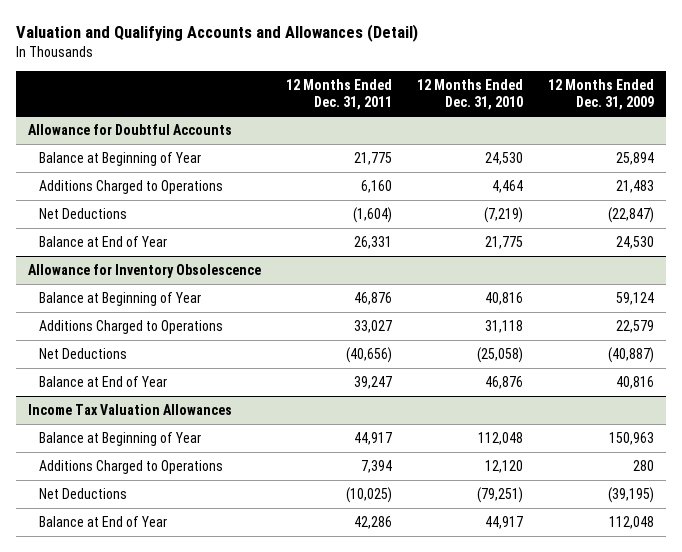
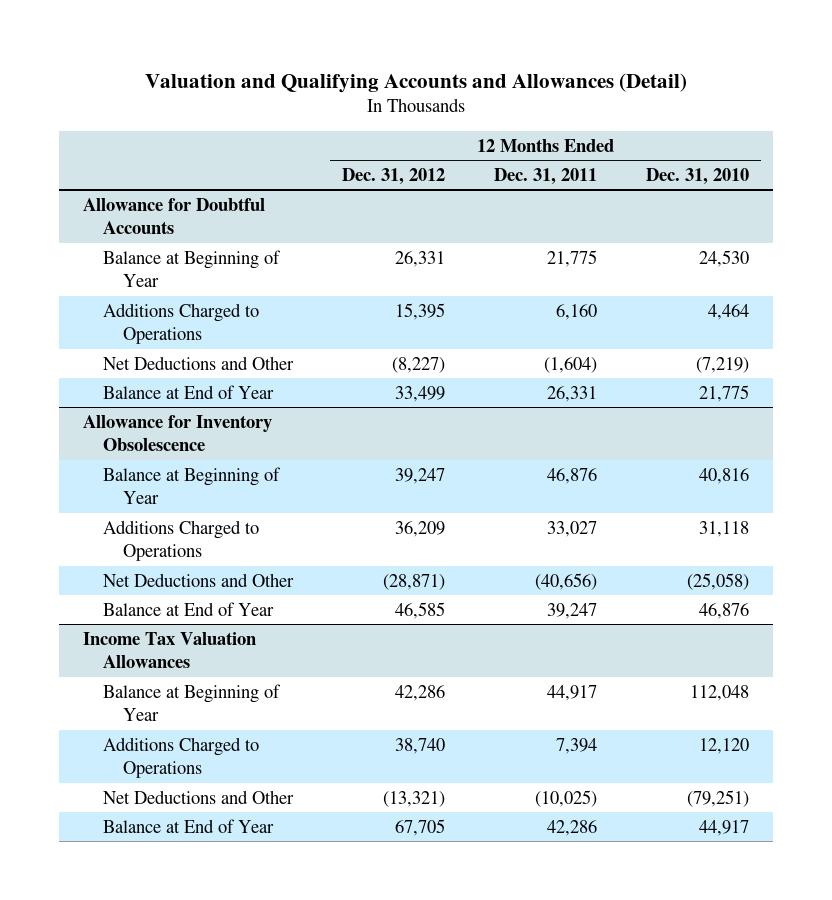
[547,78,654,110] 12 Months Ended Dec. 31, 2009 -> none
none -> [342,167,446,185] Dec. 31, 2012
[38,207,127,219] Net Deductions -> [103,355,295,370] Net Deductions and Other
[38,347,127,359] Net Deductions -> [103,572,295,587] Net Deductions and Other
[38,487,127,499] Net Deductions -> [103,789,295,804] Net Deductions and Other

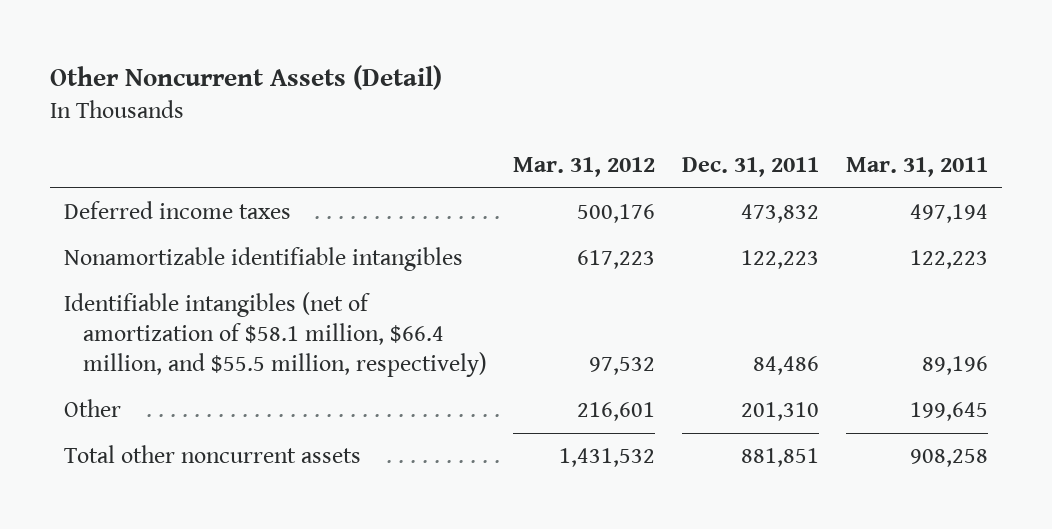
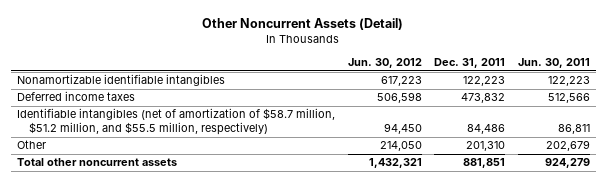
[513,156,656,177] Mar. 31, 2012 -> none
[846,156,989,177] Mar. 31, 2011 -> none
none -> [347,58,422,69] Jun. 30, 2012
none -> [517,58,590,69] Jun. 30, 2011
[63,201,291,220] Deferred income taxes -> [17,91,136,102] Deferred income taxes
[63,292,487,378] Identifiable intangibles (net of amortization of $58.1 million, $66.4 million, and $55.5 million, respectively) -> [17,108,336,136] Identifiable intangibles (net of amortization of $58.7 million, $51.2 million, and $55.5 million, respectively)

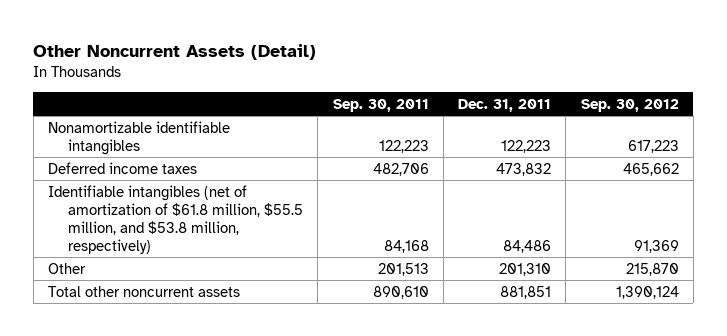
[347,58,422,69] Jun. 30, 2012 -> none
[517,58,590,69] Jun. 30, 2011 -> none
none -> [332,98,429,112] Sep. 30, 2011
none -> [580,98,679,112] Sep. 30, 2012
[17,108,336,136] Identifiable intangibles (net of amortization of $58.7 million, $51.2 million, and $55.5 million, respectively) -> [48,184,304,254] Identifiable intangibles (net of amortization of $61.8 million, $55.5 million, and $53.8 million, respectively)

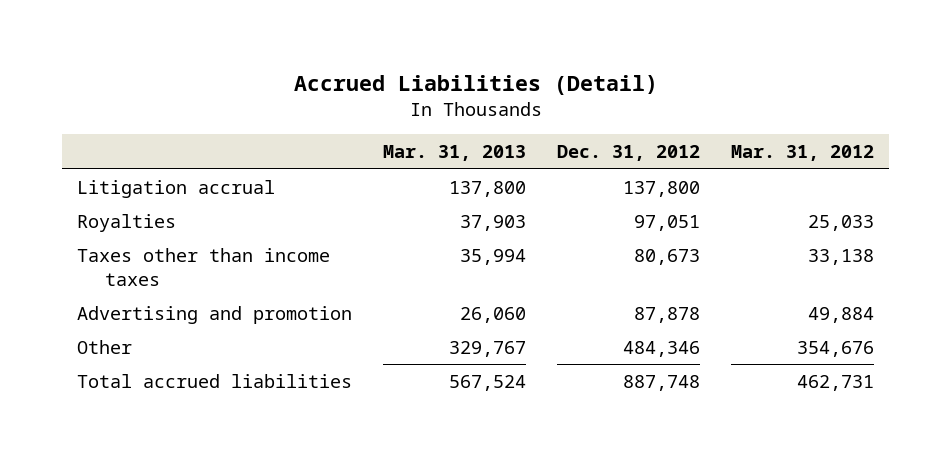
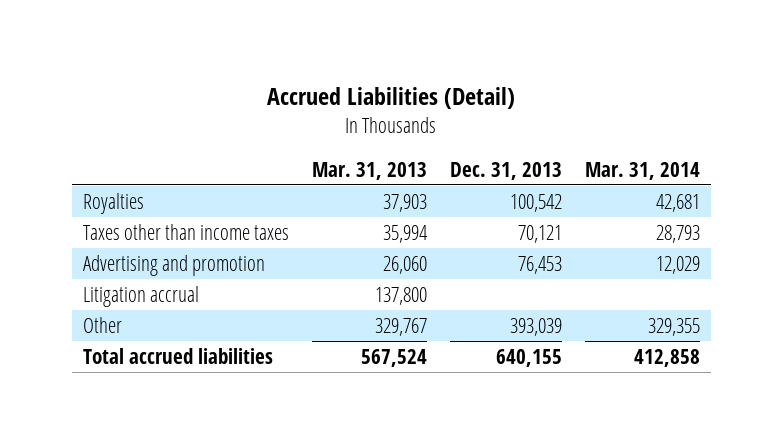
[556,145,700,162] Dec. 31, 2012 -> none
[730,145,874,162] Mar. 31, 2012 -> none
none -> [449,161,562,180] Dec. 31, 2013
none -> [584,161,700,180] Mar. 31, 2014
[77,179,276,198] Litigation accrual -> [83,285,200,307] Litigation accrual

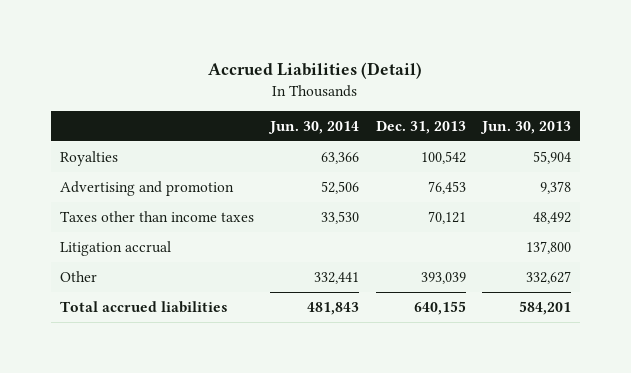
[312,161,428,180] Mar. 31, 2013 -> none
[584,161,700,180] Mar. 31, 2014 -> none
none -> [268,120,360,134] Jun. 30, 2014
none -> [480,120,572,134] Jun. 30, 2013
[83,223,290,240] Taxes other than income taxes -> [59,210,254,222] Taxes other than income taxes

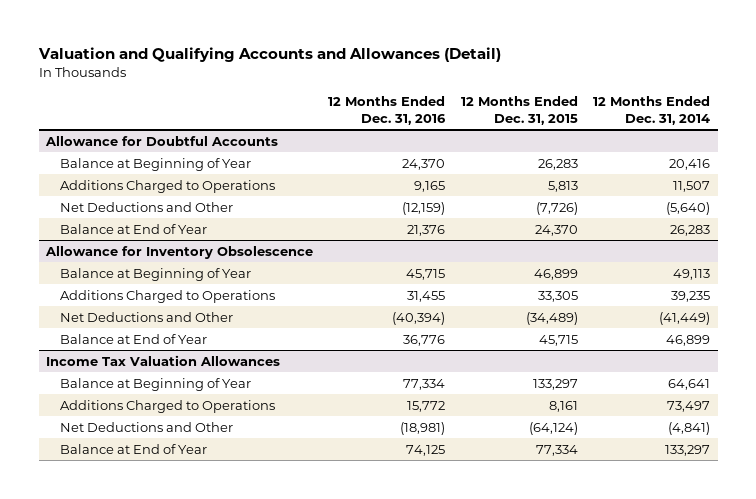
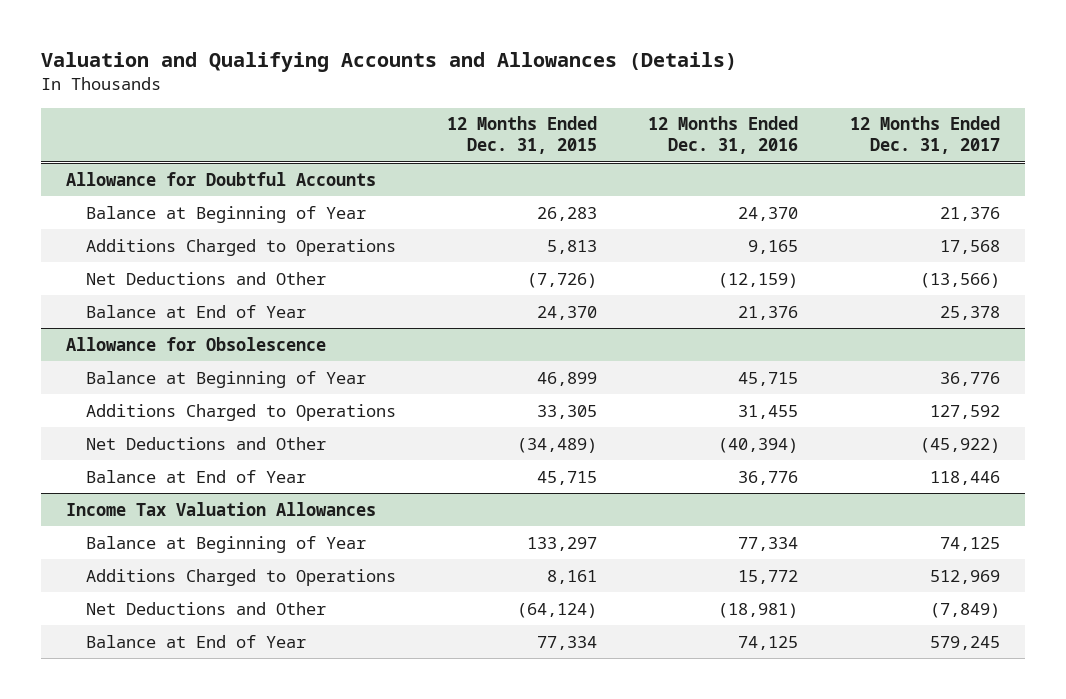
[37,47,501,63] Valuation and Qualifying Accounts and Allowances (Detail) -> [40,52,737,73] Valuation and Qualifying Accounts and Allowances (Details)
[593,96,711,125] 12 Months Ended Dec. 31, 2014 -> none
none -> [849,116,1000,155] 12 Months Ended Dec. 31, 2017
[45,245,314,259] Allowance for Inventory Obsolescence -> [66,336,327,351] Allowance for Obsolescence

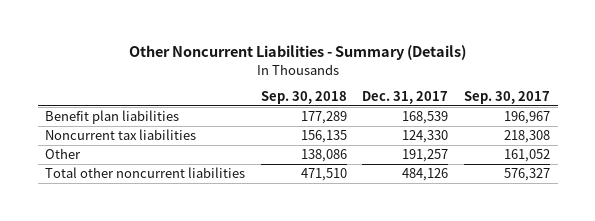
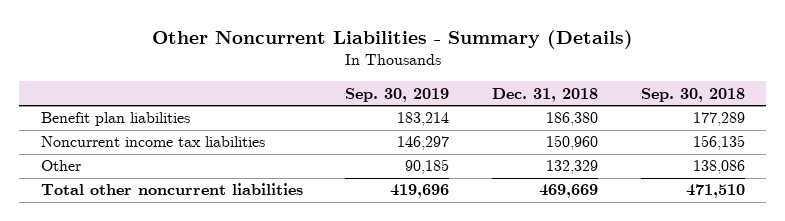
[362,91,449,105] Dec. 31, 2017 -> none
[463,91,550,105] Sep. 30, 2017 -> none
none -> [345,87,450,102] Sep. 30, 2019
none -> [491,87,598,102] Dec. 31, 2018
[45,128,197,140] Noncurrent tax liabilities -> [40,136,265,148] Noncurrent income tax liabilities

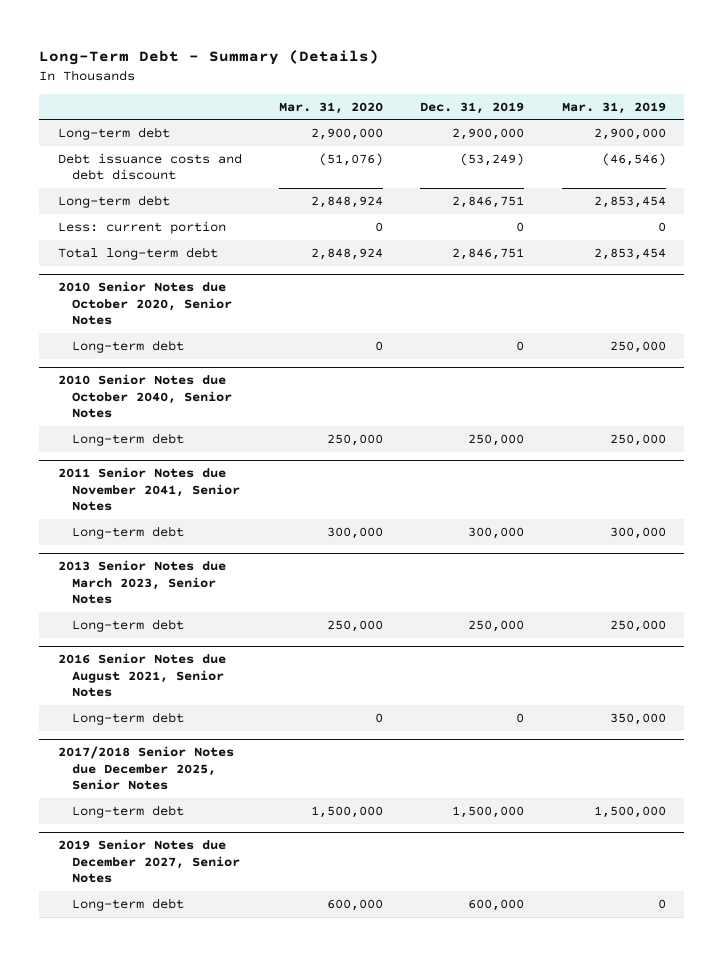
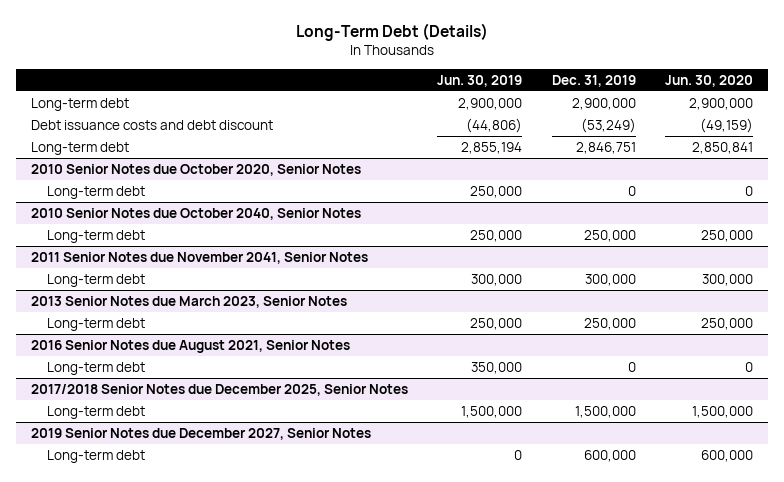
[38,49,379,65] Long-Term Debt - Summary (Details) -> [295,22,488,41] Long-Term Debt (Details)
[278,101,383,114] Mar. 31, 2020 -> none
[561,101,666,114] Mar. 31, 2019 -> none
none -> [437,74,523,87] Jun. 30, 2019
none -> [665,74,754,87] Jun. 30, 2020
[57,220,226,234] Less: current portion -> none
[57,246,218,260] Total long-term debt -> none

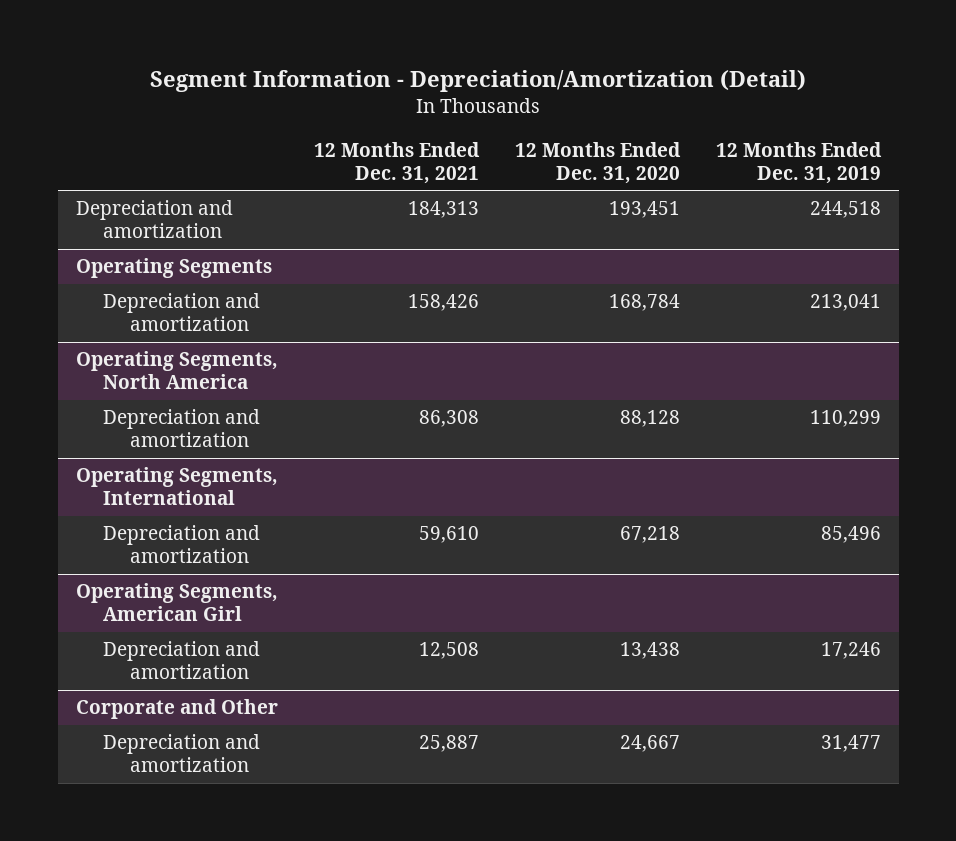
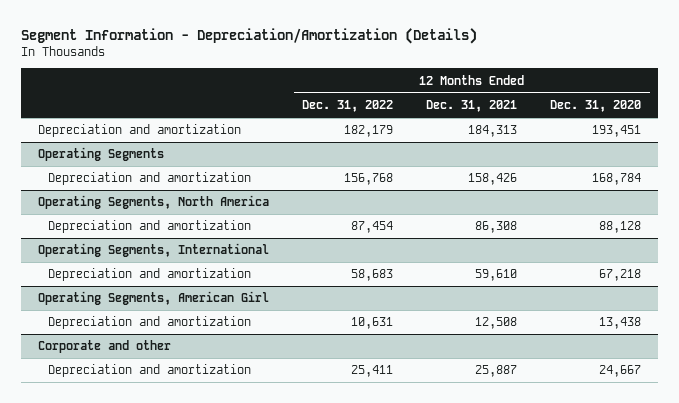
[150,70,807,93] Segment Information - Depreciation/Amortization (Detail) -> [21,28,478,45] Segment Information - Depreciation/Amortization (Details)
[715,141,882,184] 12 Months Ended Dec. 31, 2019 -> none
none -> [302,100,394,113] Dec. 31, 2022
[75,699,278,720] Corporate and Other -> [38,340,172,354] Corporate and other

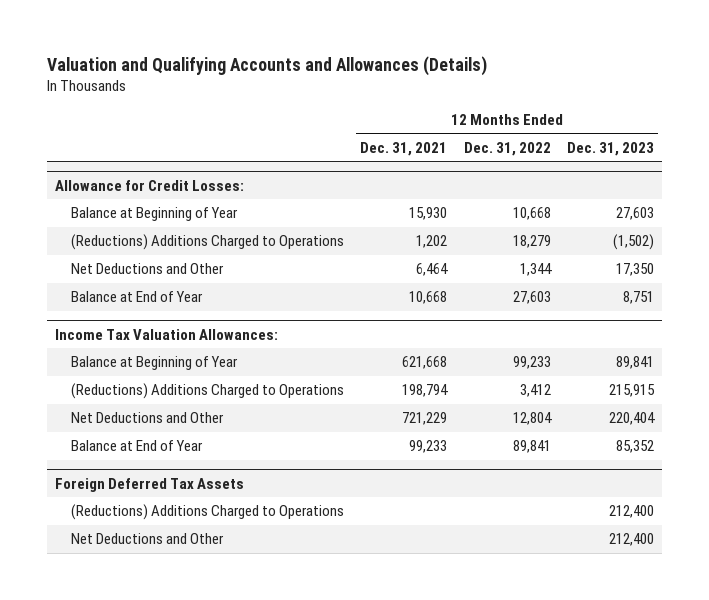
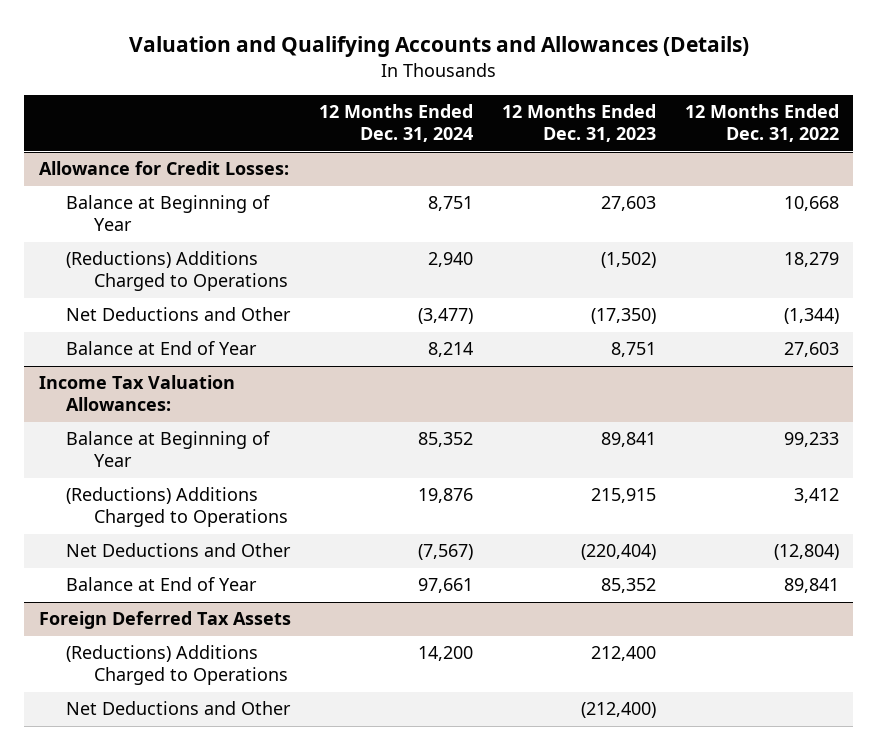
[360,141,448,156] Dec. 31, 2021 -> none
none -> [319,104,474,143] 12 Months Ended Dec. 31, 2024
[519,263,552,277] 1,344 -> [783,308,839,325] (1,344)
[616,263,655,277] 17,350 -> [590,308,656,325] (17,350)
[512,412,552,426] 12,804 -> [773,544,839,561] (12,804)
[609,412,656,426] 220,404 -> [580,544,656,561] (220,404)
[609,533,655,547] 212,400 -> [580,702,656,719] (212,400)

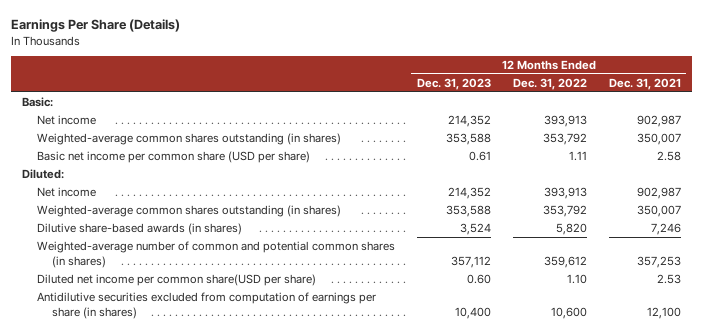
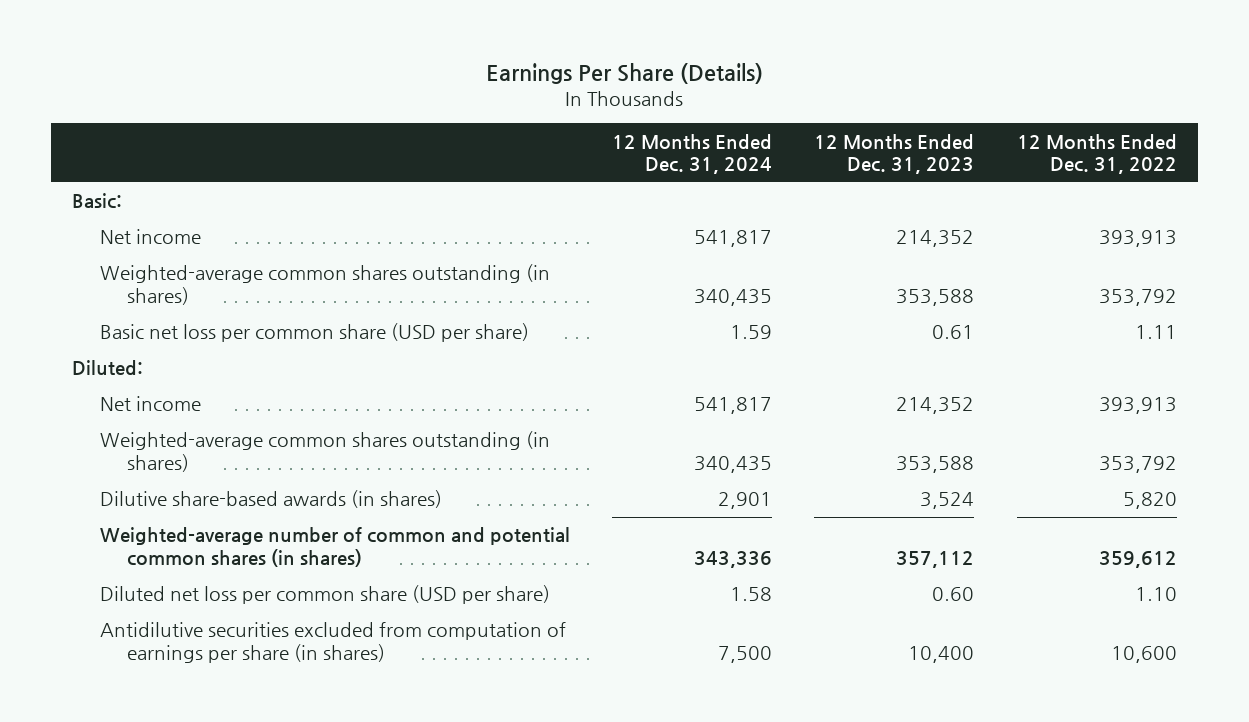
[608,77,681,90] Dec. 31, 2021 -> none
none -> [611,133,772,175] 12 Months Ended Dec. 31, 2024
[37,150,311,163] Basic net income per common share (USD per share) -> [99,323,529,343] Basic net loss per common share (USD per share)
[37,273,317,286] Diluted net income per common share(USD per share) -> [99,585,550,605] Diluted net loss per common share (USD per share)

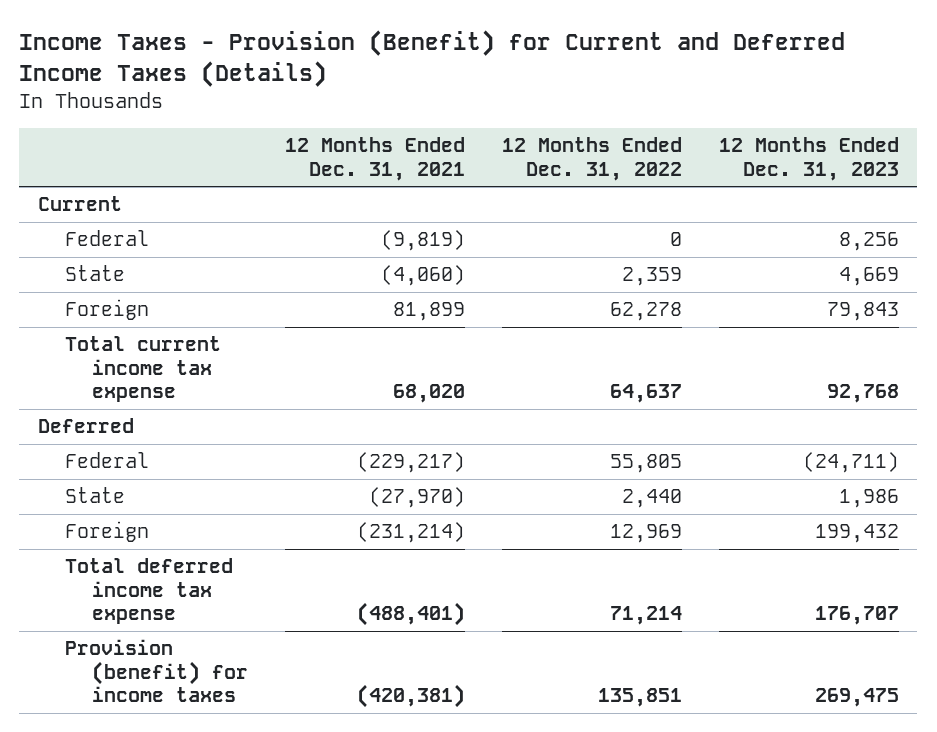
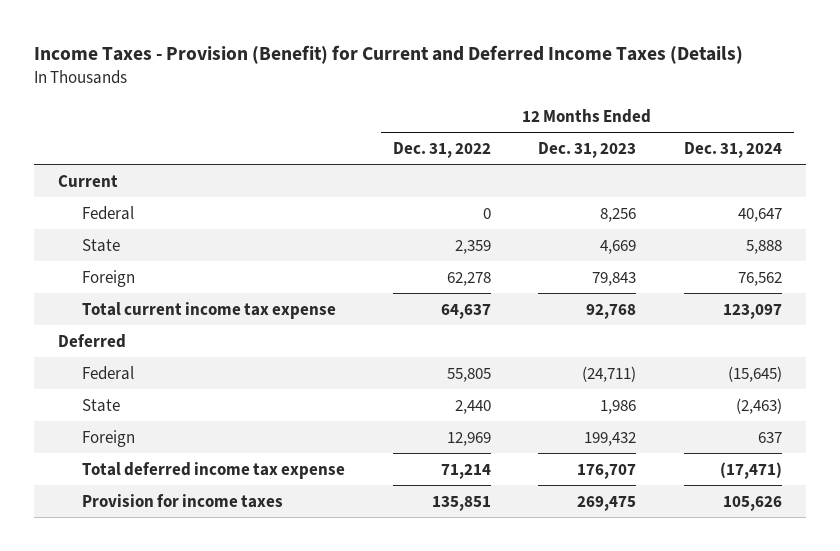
[285,137,466,181] 12 Months Ended Dec. 31, 2021 -> none
none -> [684,141,783,158] Dec. 31, 2024
[65,639,249,703] Provision (benefit) for income taxes -> [81,493,283,508] Provision for income taxes

